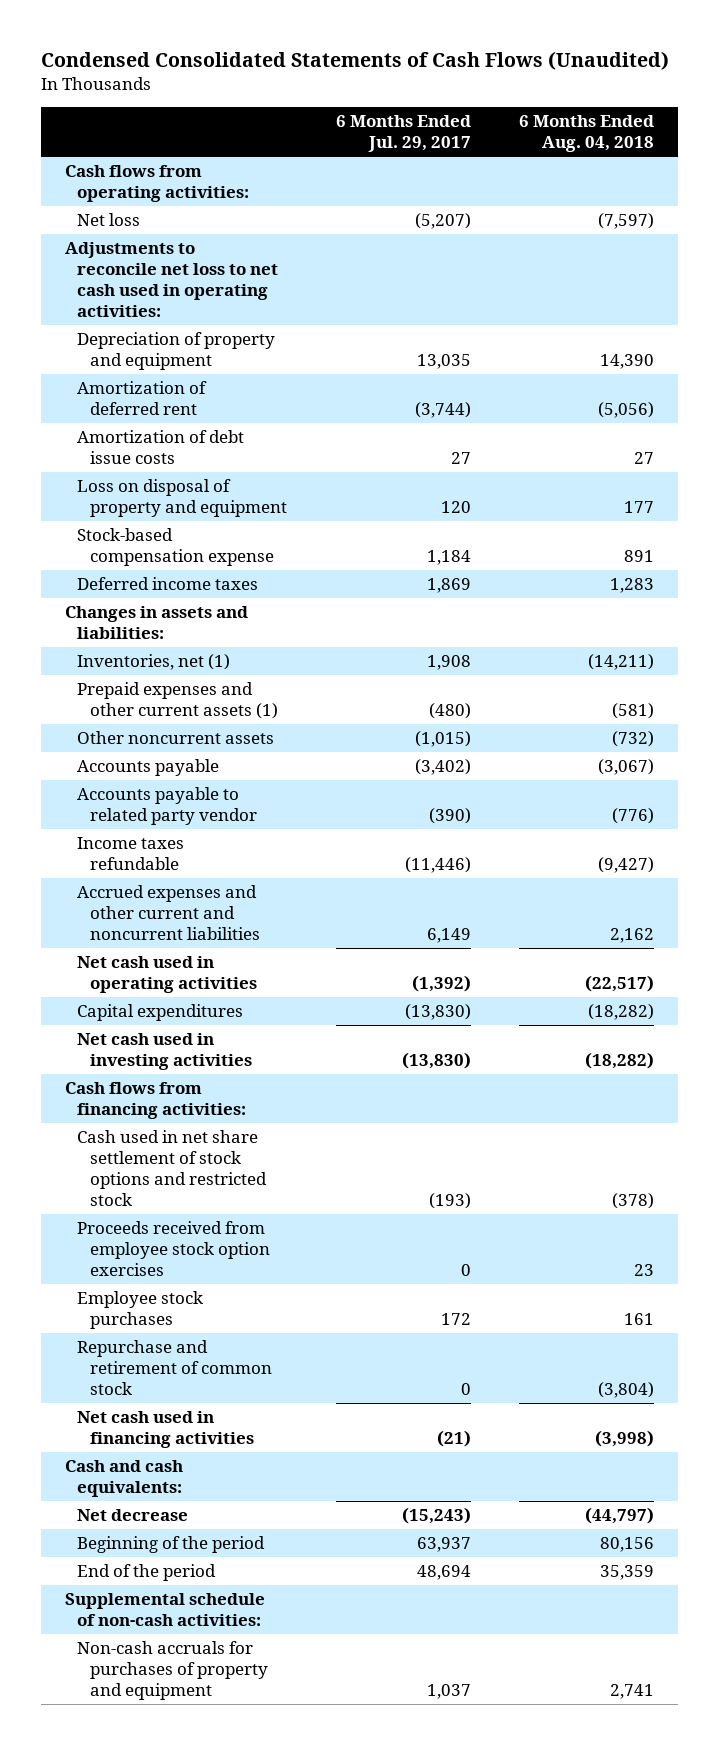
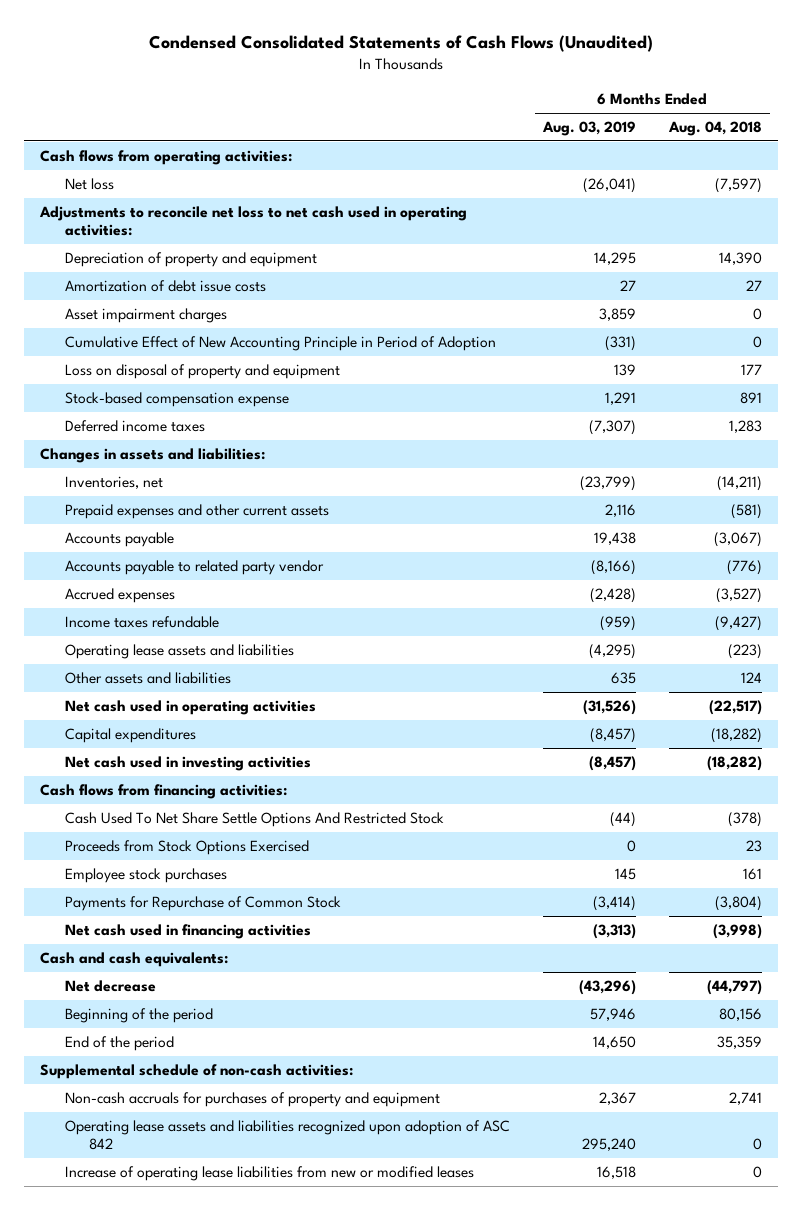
[335,115,471,153] 6 Months Ended Jul. 29, 2017 -> none
none -> [541,121,636,137] Aug. 03, 2019
[77,381,208,416] Amortization of deferred rent -> none
none -> [64,308,227,324] Asset impairment charges
none -> [64,336,496,352] Cumulative Effect of New Accounting Principle in Period of Adoption
[77,731,275,745] Other noncurrent assets -> none
[77,654,231,671] Inventories, net (1) -> [64,476,163,490] Inventories, net
[77,682,279,720] Prepaid expenses and other current assets (1) -> [64,504,329,520] Prepaid expenses and other current assets
none -> [64,588,175,604] Accrued expenses
[77,885,261,941] Accrued expenses and other current and noncurrent liabilities -> none
none -> [64,644,294,660] Operating lease assets and liabilities
none -> [64,672,231,685] Other assets and liabilities
[77,1130,268,1207] Cash used in net share settlement of stock options and restricted stock -> [64,812,444,828] Cash Used To Net Share Settle Options And Restricted Stock
[77,1221,271,1277] Proceeds received from employee stock option exercises -> [64,840,309,856] Proceeds from Stock Options Exercised
[77,1340,273,1396] Repurchase and retirement of common stock -> [64,896,341,912] Payments for Repurchase of Common Stock
none -> [64,1120,510,1151] Operating lease assets and liabilities recognized upon adoption of ASC 842
none -> [64,1166,474,1182] Increase of operating lease liabilities from new or modified leases

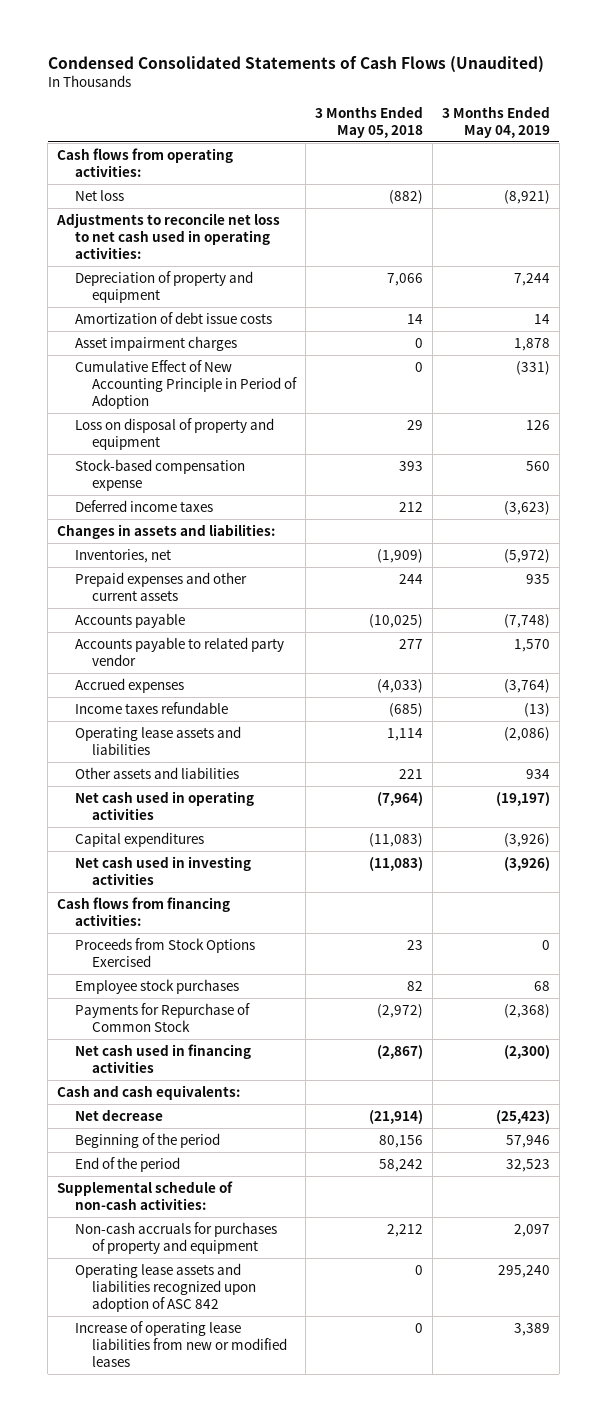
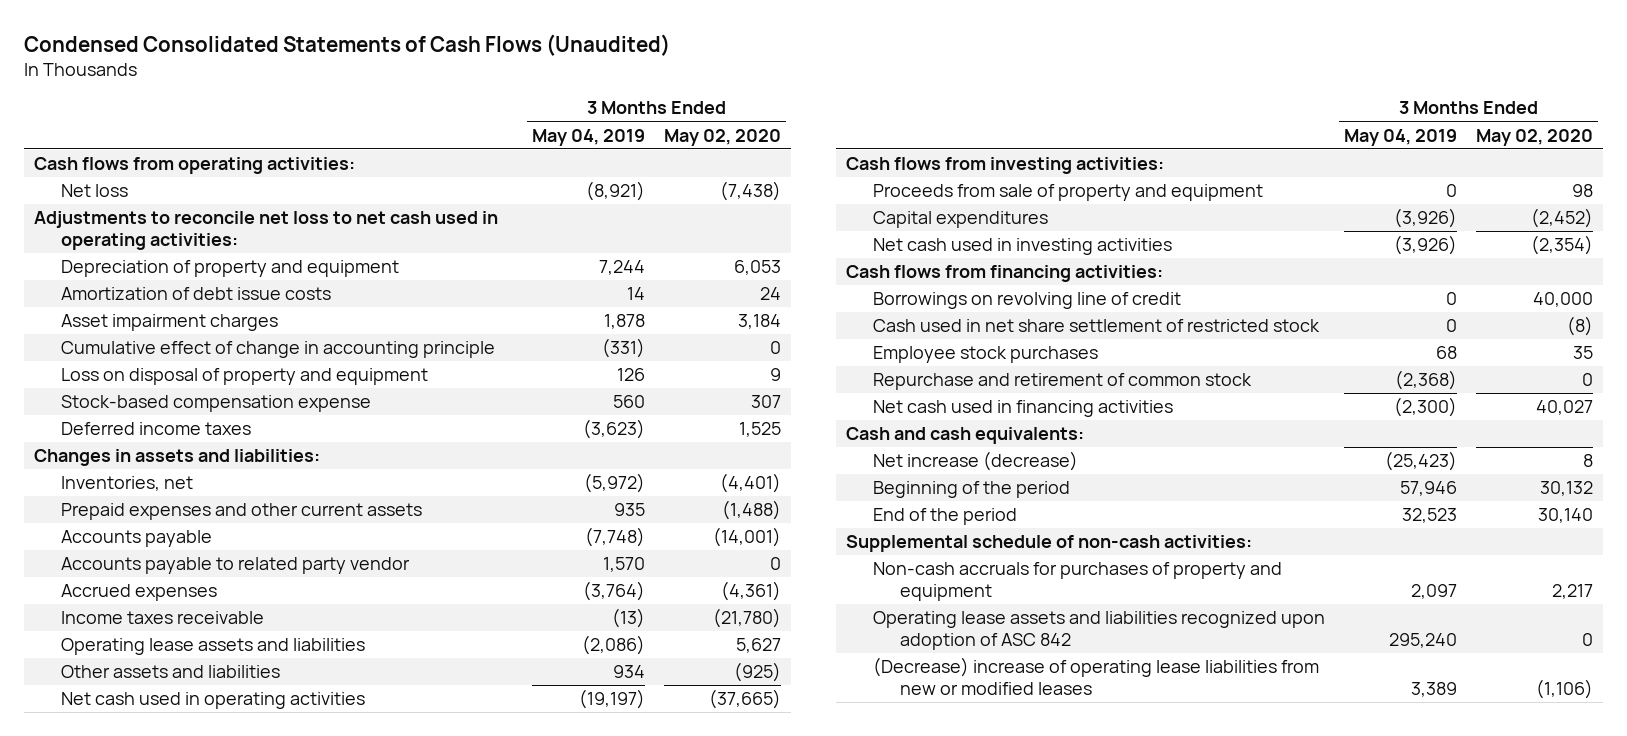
[315,105,424,138] 3 Months Ended May 05, 2018 -> none
none -> [664,128,782,146] May 02, 2020
[74,360,298,410] Cumulative Effect of New Accounting Principle in Period of Adoption -> [60,341,495,359] Cumulative effect of change in accounting principle
[74,702,228,715] Income taxes refundable -> [60,611,264,625] Income taxes receivable
none -> [845,157,1164,175] Cash flows from investing activities:
none -> [872,184,1263,202] Proceeds from sale of property and equipment
[74,938,255,968] Proceeds from Stock Options Exercised -> none
none -> [872,292,1181,310] Borrowings on revolving line of credit
none -> [872,319,1320,333] Cash used in net share settlement of restricted stock
[74,1003,250,1033] Payments for Repurchase of Common Stock -> [872,373,1252,391] Repurchase and retirement of common stock
[74,1109,163,1122] Net decrease -> [872,451,1078,472] Net increase (decrease)
[74,1321,288,1368] Increase of operating lease liabilities from new or modified leases -> [872,657,1319,695] (Decrease) increase of operating lease liabilities from new or modified leases

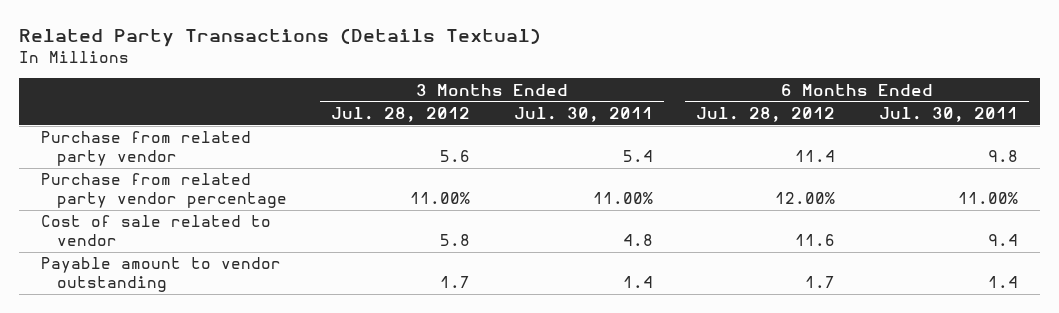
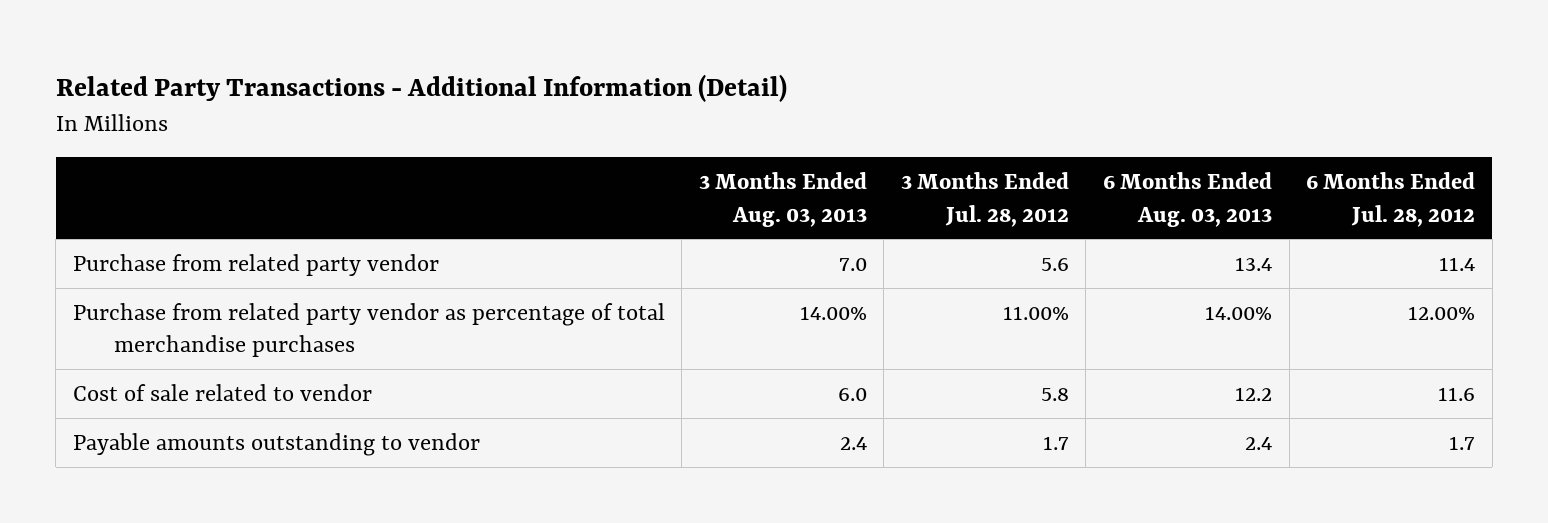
[18,28,541,48] Related Party Transactions (Details Textual) -> [55,74,787,103] Related Party Transactions - Additional Information (Detail)
[513,106,653,122] Jul. 30, 2011 -> none
[879,106,1019,122] Jul. 30, 2011 -> none
none -> [698,172,867,227] 3 Months Ended Aug. 03, 2013
none -> [1103,172,1273,227] 6 Months Ended Aug. 03, 2013
[40,173,287,208] Purchase from related party vendor percentage -> [72,302,665,358] Purchase from related party vendor as percentage of total merchandise purchases
[40,257,281,292] Payable amount to vendor outstanding -> [72,432,480,456] Payable amounts outstanding to vendor

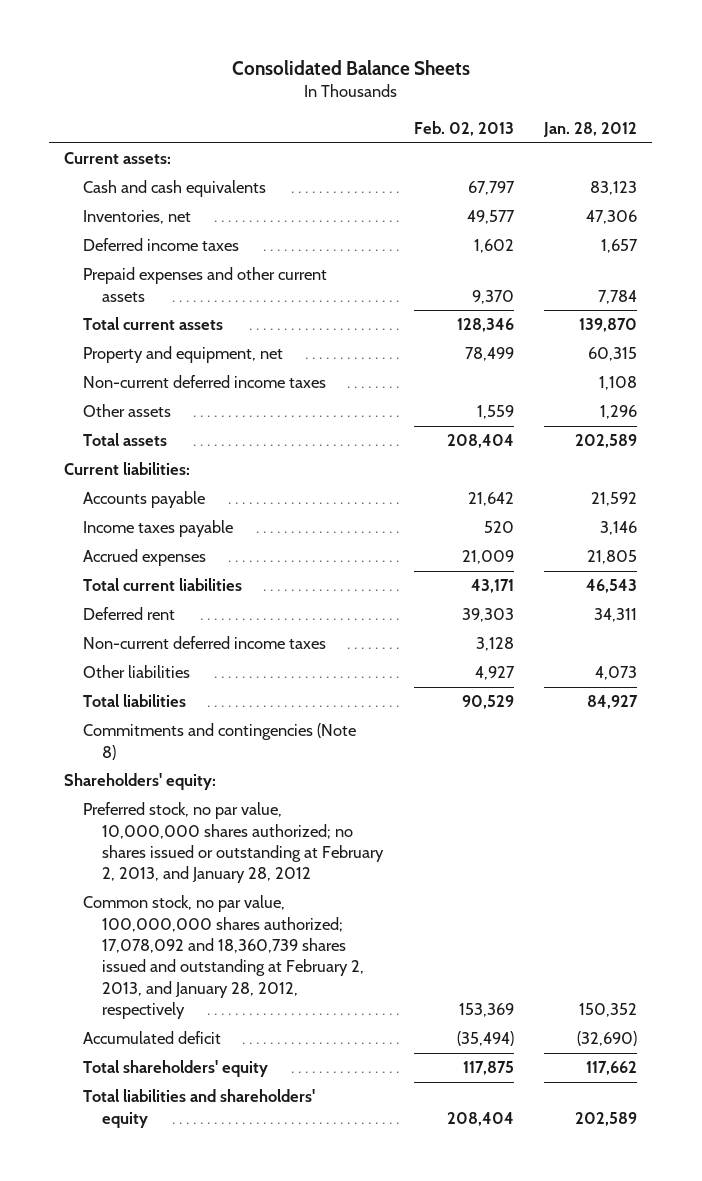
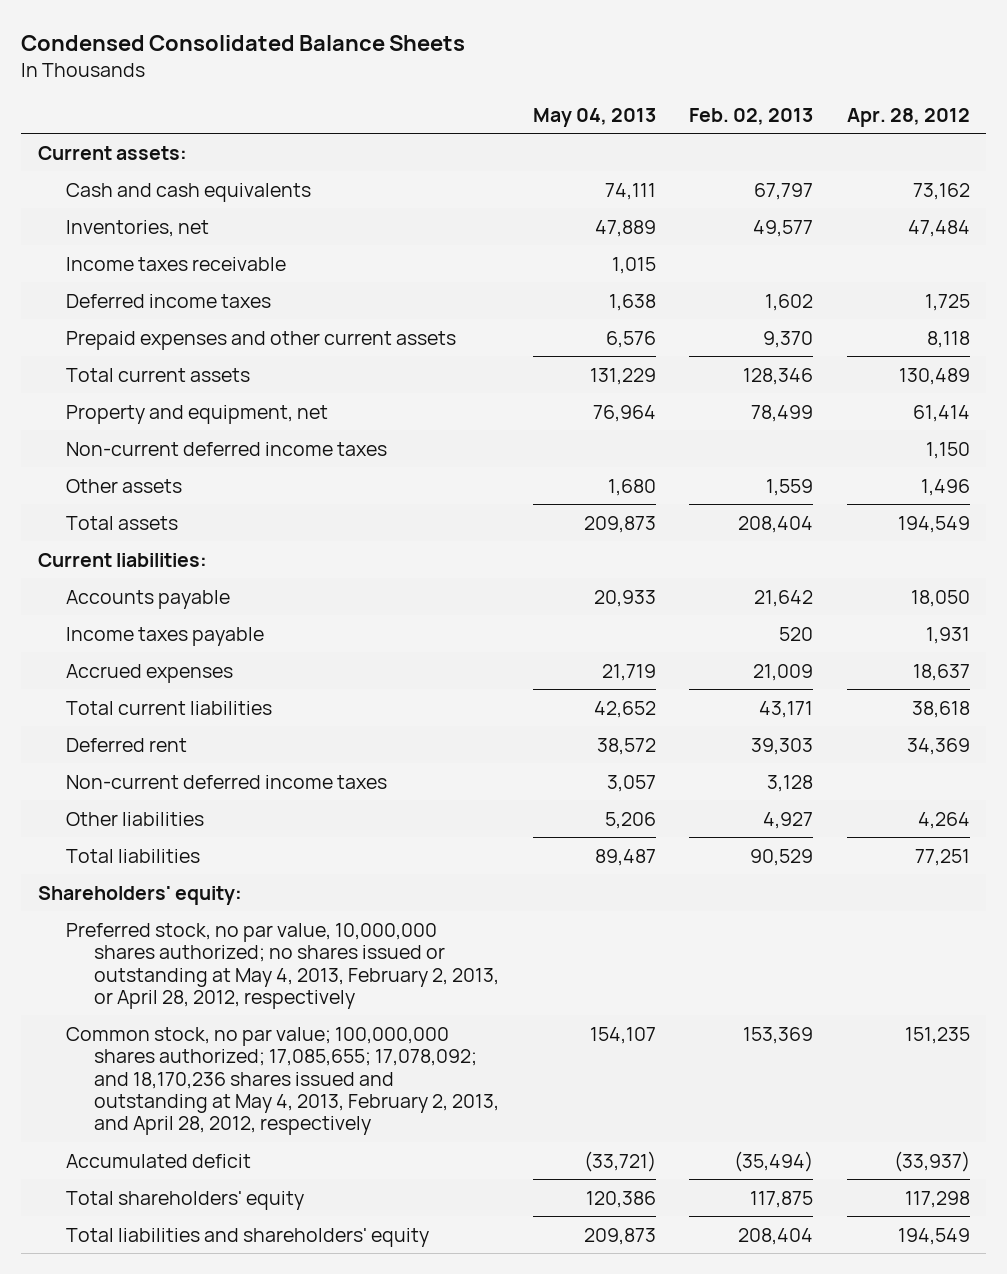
[231,59,470,75] Consolidated Balance Sheets -> [20,34,465,51] Condensed Consolidated Balance Sheets
[543,122,638,138] Jan. 28, 2012 -> none
none -> [532,107,656,127] May 04, 2013
none -> [846,107,970,127] Apr. 28, 2012
none -> [65,256,286,271] Income taxes receivable
[83,723,357,760] Commitments and contingencies (Note 8) -> none
[83,802,385,884] Preferred stock, no par value, 10,000,000 shares authorized; no shares issued or outstanding at February 2, 2013, and January 28, 2012 -> [65,922,500,1009] Preferred stock, no par value, 10,000,000 shares authorized; no shares issued or outstanding at May 4, 2013, February 2, 2013, or April 28, 2012, respectively
[83,895,365,1020] Common stock, no par value, 100,000,000 shares authorized; 17,078,092 and 18,360,739 shares issued and outstanding at February 2, 2013, and January 28, 2012, respectively -> [65,1026,500,1136] Common stock, no par value; 100,000,000 shares authorized; 17,085,655; 17,078,092; and 18,170,236 shares issued and outstanding at May 4, 2013, February 2, 2013, and April 28, 2012, respectively

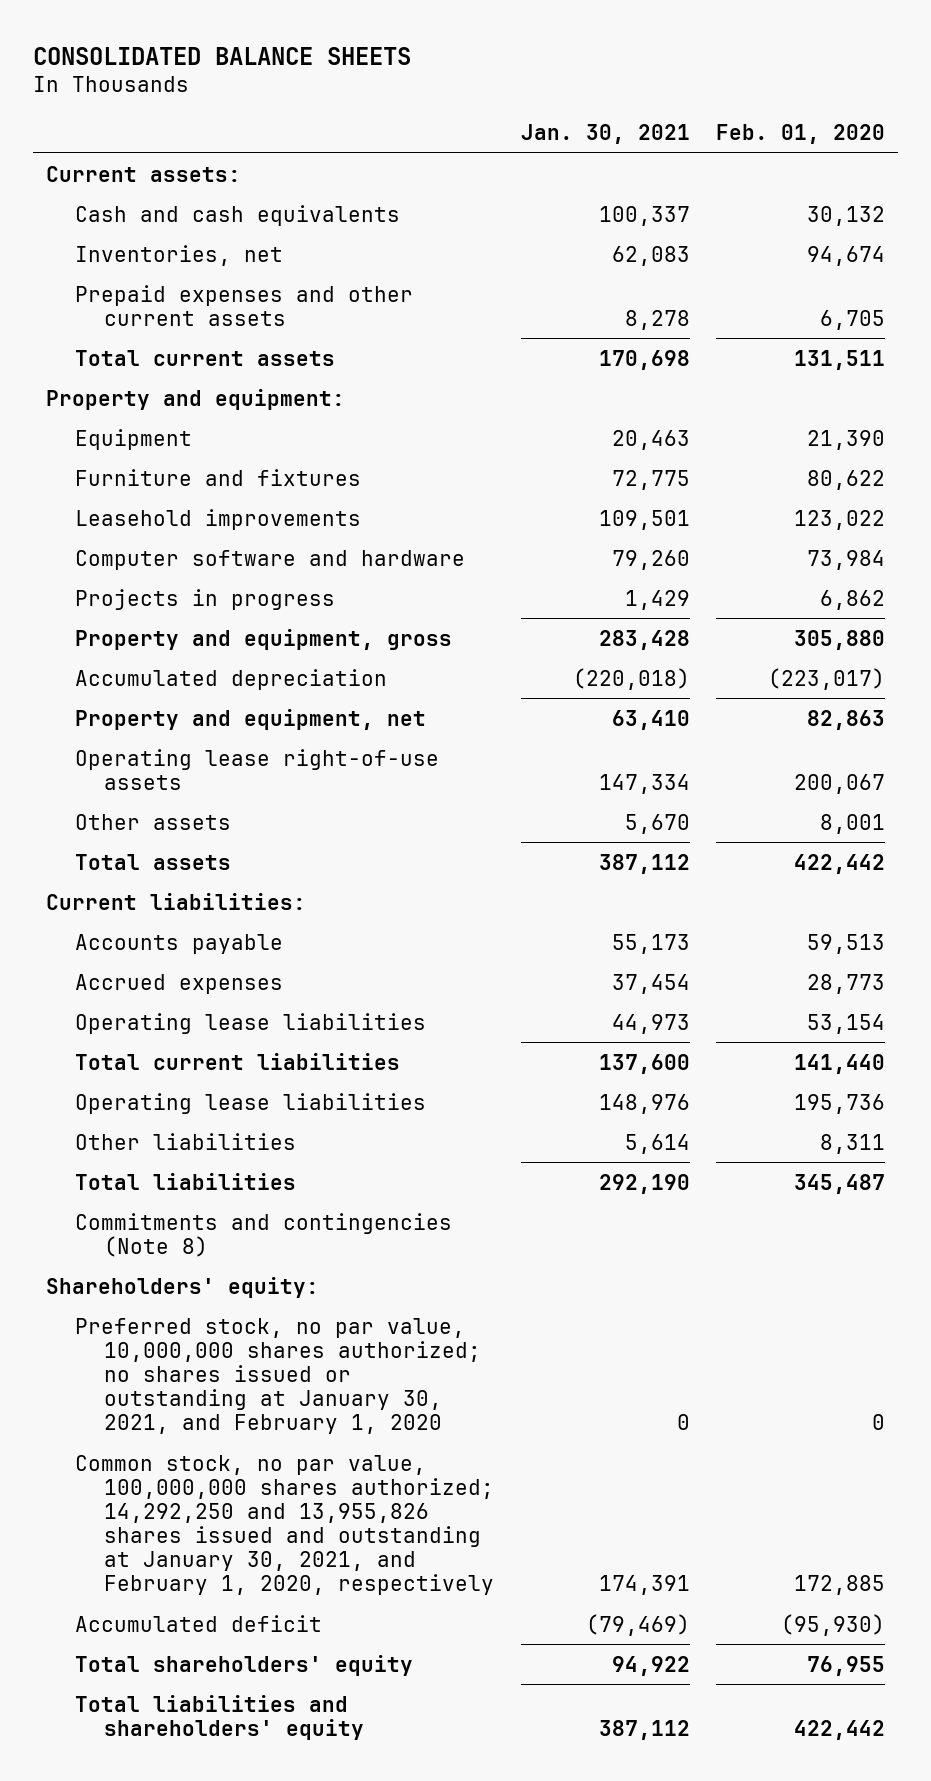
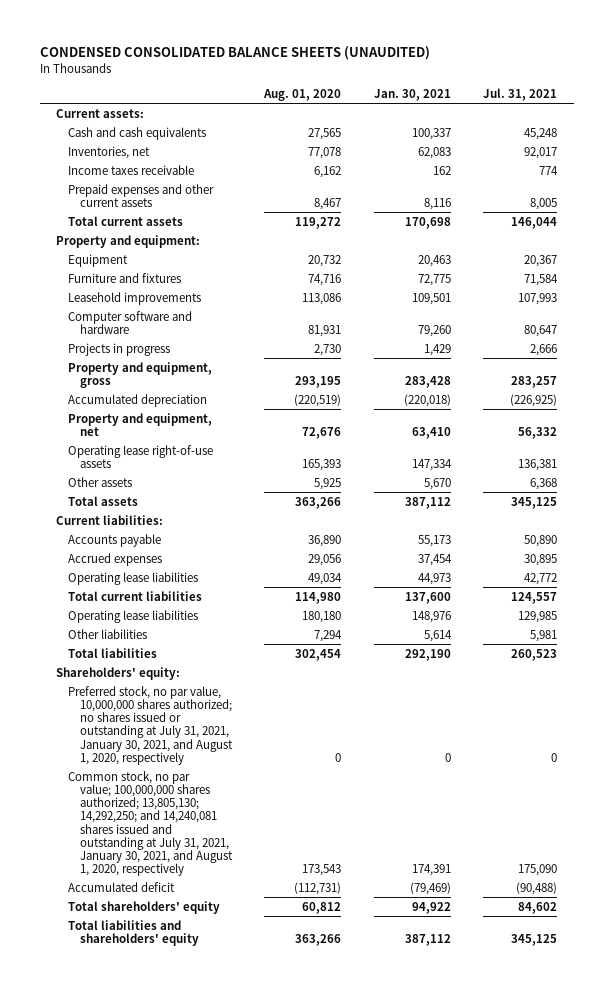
[32,46,411,65] CONSOLIDATED BALANCE SHEETS -> [39,46,430,61] CONDENSED CONSOLIDATED BALANCE SHEETS (UNAUDITED)
[716,124,886,145] Feb. 01, 2020 -> none
none -> [263,88,342,101] Aug. 01, 2020
none -> [483,87,558,101] Jul. 31, 2021
none -> [67,164,194,175] Income taxes receivable
[624,309,690,330] 8,278 -> [423,197,451,210] 8,116
[75,1212,453,1257] Commitments and contingencies (Note 8) -> none
[75,1317,481,1434] Preferred stock, no par value, 10,000,000 shares authorized; no shares issued or outstanding at January 30, 2021, and February 1, 2020 -> [67,685,233,765] Preferred stock, no par value, 10,000,000 shares authorized; no shares issued or outstanding at July 31, 2021, January 30, 2021, and August 1, 2020, respectively
[75,1454,494,1596] Common stock, no par value, 100,000,000 shares authorized; 14,292,250 and 13,955,826 shares issued and outstanding at January 30, 2021, and February 1, 2020, respectively -> [67,770,233,877] Common stock, no par value; 100,000,000 shares authorized; 13,805,130; 14,292,250; and 14,240,081 shares issued and outstanding at July 31, 2021, January 30, 2021, and August 1, 2020, respectively

